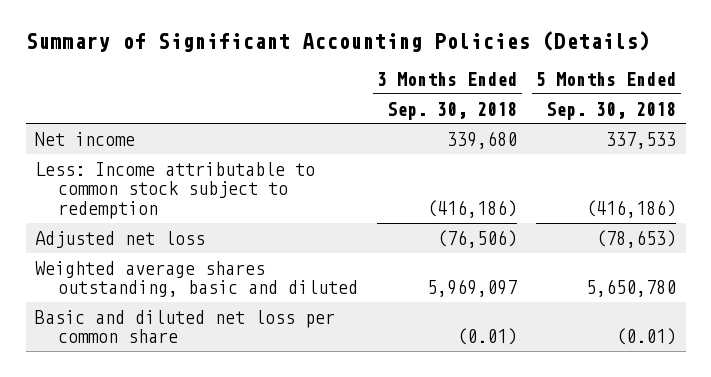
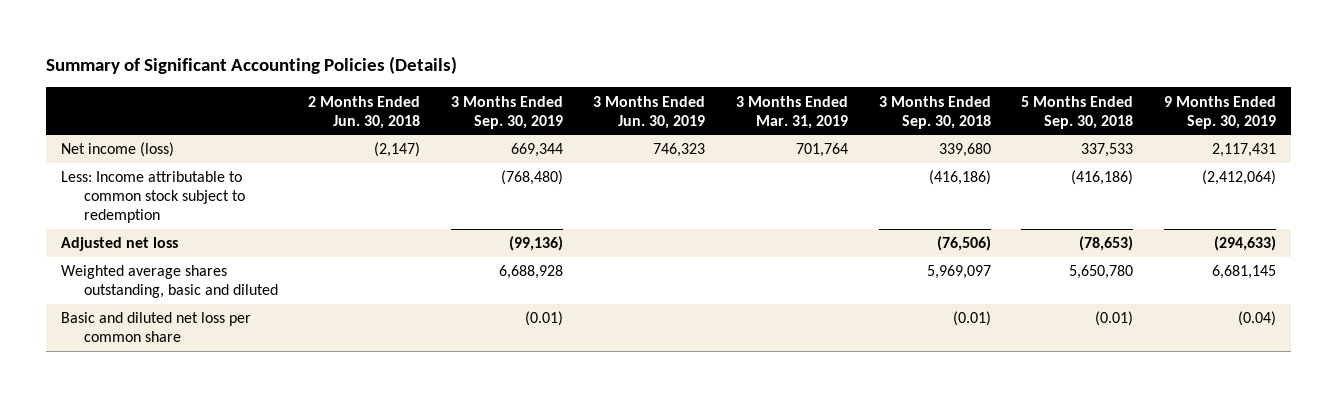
none -> [308,95,421,129] 2 Months Ended Jun. 30, 2018
none -> [450,95,563,129] 3 Months Ended Sep. 30, 2019
none -> [593,95,706,129] 3 Months Ended Jun. 30, 2019
none -> [735,95,848,129] 3 Months Ended Mar. 31, 2019
none -> [1163,95,1276,129] 9 Months Ended Sep. 30, 2019
[35,131,136,146] Net income -> [61,142,175,158] Net income (loss)

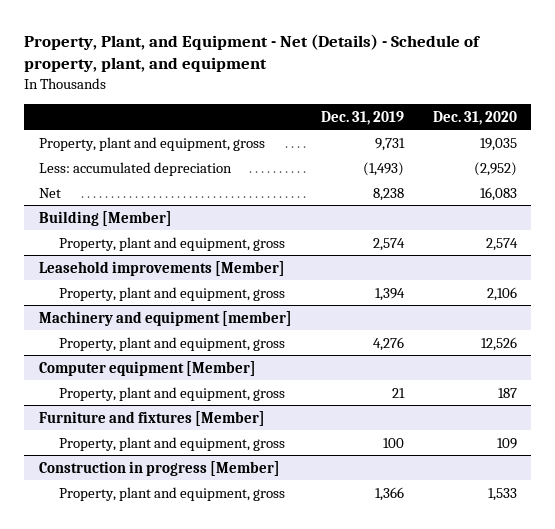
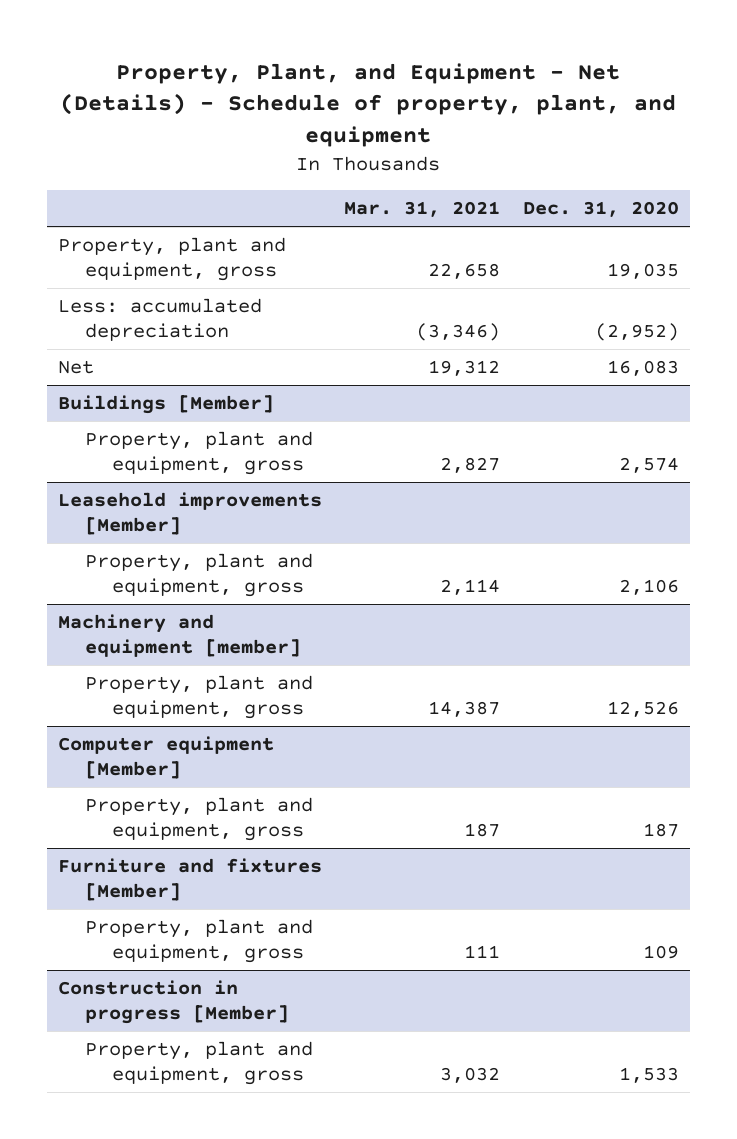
[320,110,404,125] Dec. 31, 2019 -> none
none -> [344,201,501,218] Mar. 31, 2021
[38,210,172,226] Building [Member] -> [58,395,275,415] Buildings [Member]

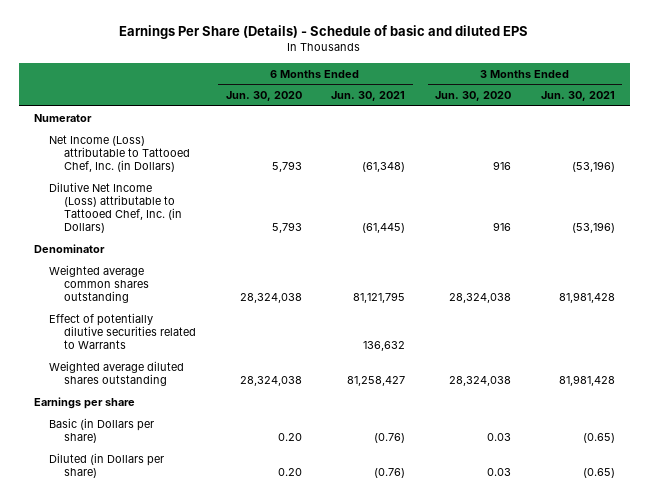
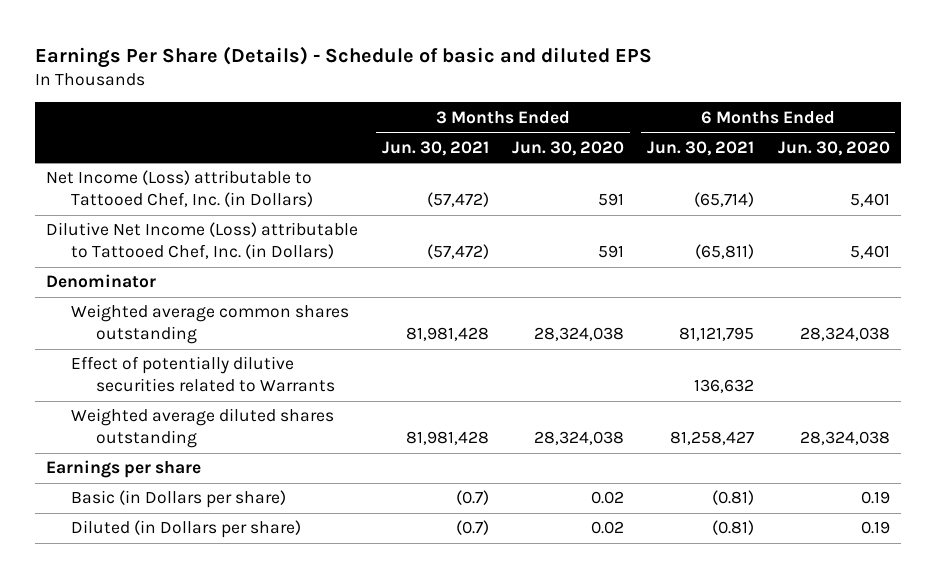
[33,113,92,122] Numerator -> none
[271,161,302,173] 5,793 -> [849,193,890,208] 5,401
[362,162,406,173] (61,348) -> [694,192,755,208] (65,714)
[493,161,512,171] 916 -> [597,193,624,207] 591
[571,161,615,173] (53,196) -> [426,192,489,208] (57,472)
[271,222,302,234] 5,793 -> [849,245,890,260] 5,401
[362,223,406,234] (61,445) -> [695,244,755,260] (65,811)
[493,222,512,232] 916 -> [597,245,624,259] 591
[571,222,615,234] (53,196) -> [426,244,489,260] (57,472)
[277,433,302,442] 0.20 -> [860,491,890,505] 0.19
[374,433,406,444] (0.76) -> [712,490,755,506] (0.81)
[487,433,512,442] 0.03 -> [590,491,624,505] 0.02
[582,433,615,444] (0.65) -> [455,490,489,506] (0.7)
[277,468,302,477] 0.20 -> [860,521,890,535] 0.19
[374,468,406,479] (0.76) -> [712,520,755,536] (0.81)
[487,468,512,477] 0.03 -> [590,521,624,535] 0.02
[582,468,615,479] (0.65) -> [455,520,489,536] (0.7)

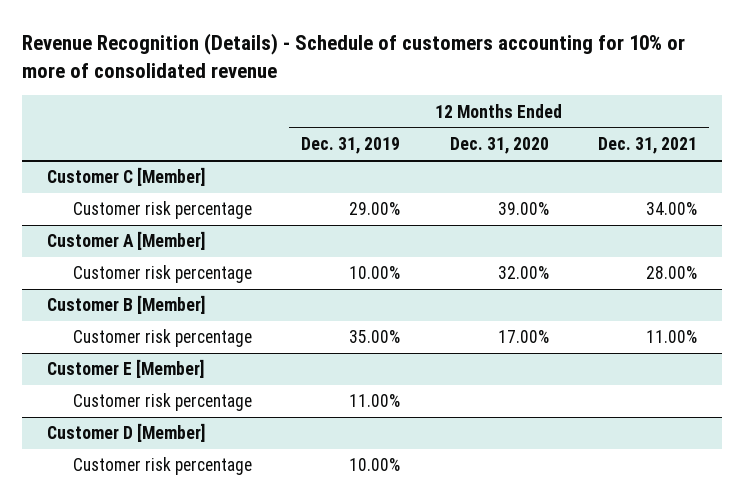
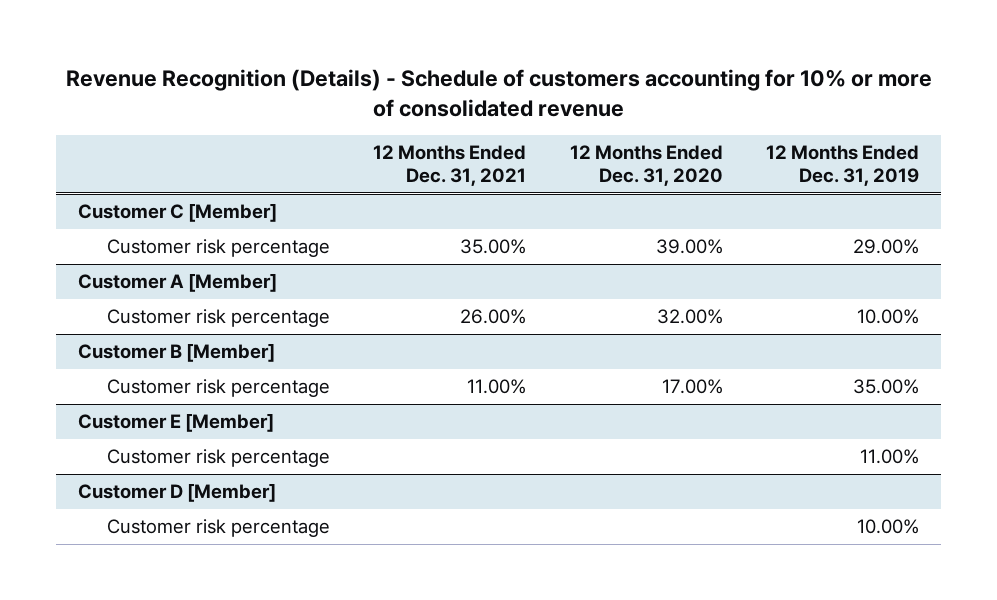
[646,202,698,216] 34.00% -> [460,239,527,255] 35.00%
[646,266,698,280] 28.00% -> [460,309,527,325] 26.00%

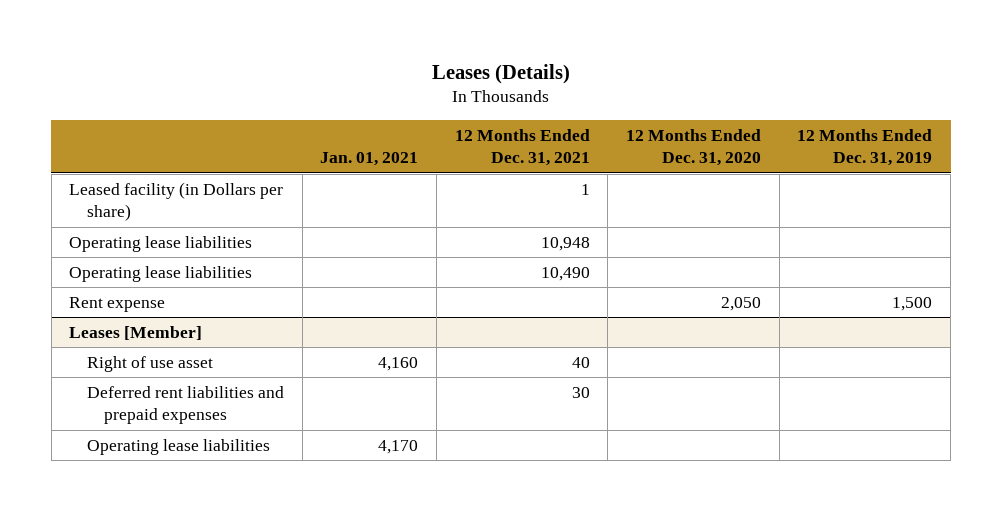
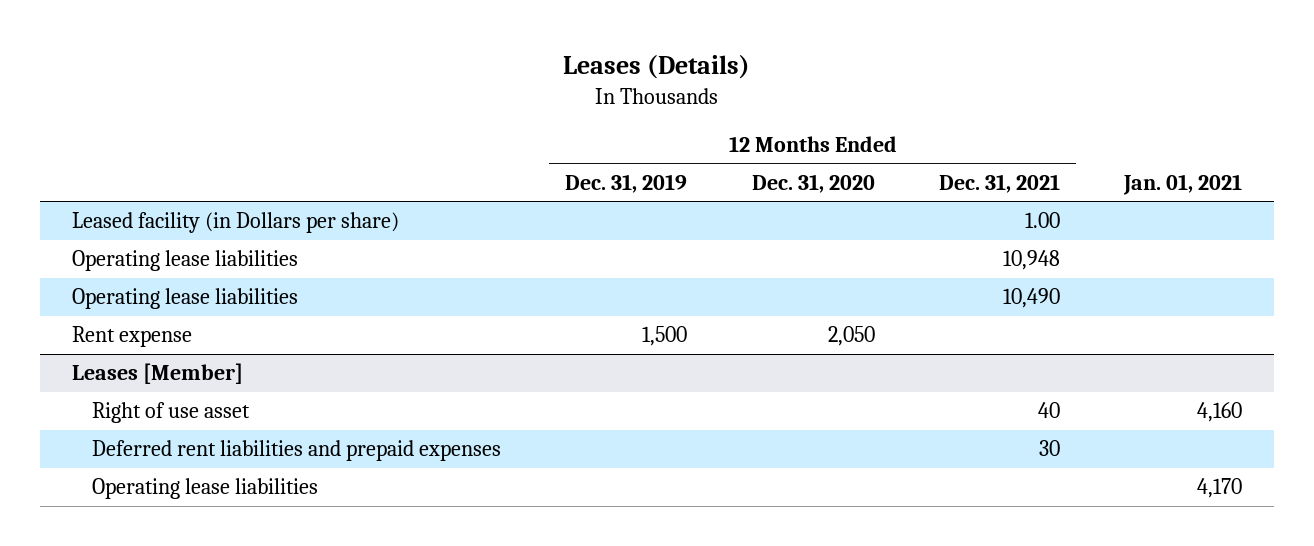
[580,183,590,195] 1 -> [1024,212,1060,229] 1.00

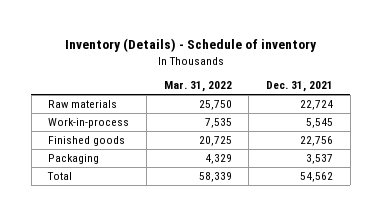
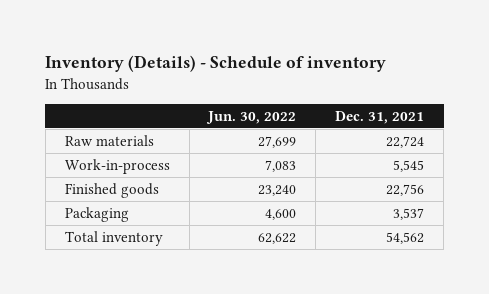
[163,81,232,93] Mar. 31, 2022 -> none
none -> [206,110,297,124] Jun. 30, 2022
[47,171,73,180] Total -> [64,230,163,246] Total inventory

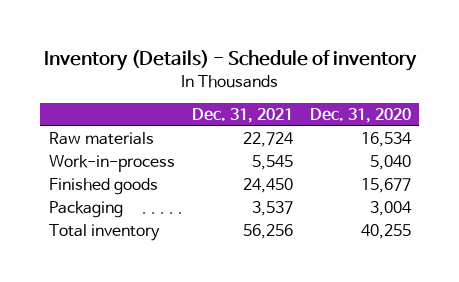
[206,110,297,124] Jun. 30, 2022 -> none
none -> [309,107,411,123] Dec. 31, 2020
[386,183,425,196] 22,756 -> [242,178,293,194] 24,450
[386,231,425,244] 54,562 -> [242,224,293,240] 56,256

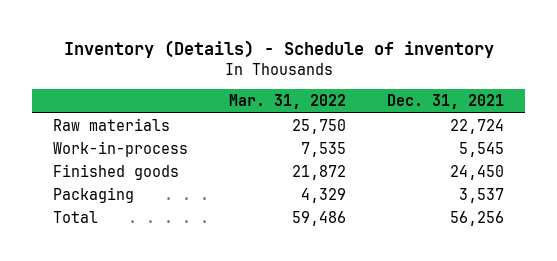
[309,107,411,123] Dec. 31, 2020 -> none
none -> [229,94,347,110] Mar. 31, 2022
[48,224,160,242] Total inventory -> [52,211,98,224] Total

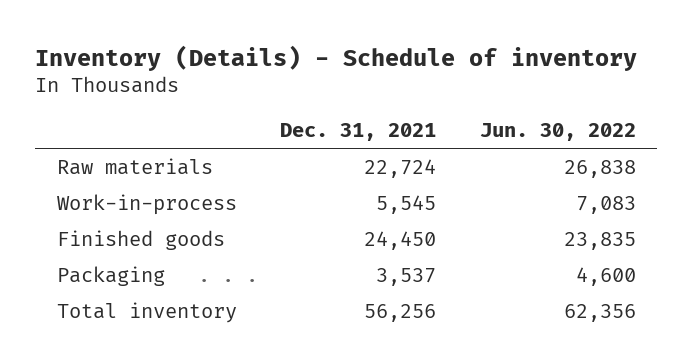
[229,94,347,110] Mar. 31, 2022 -> none
none -> [479,123,636,142] Jun. 30, 2022
[52,211,98,224] Total -> [56,302,237,324] Total inventory

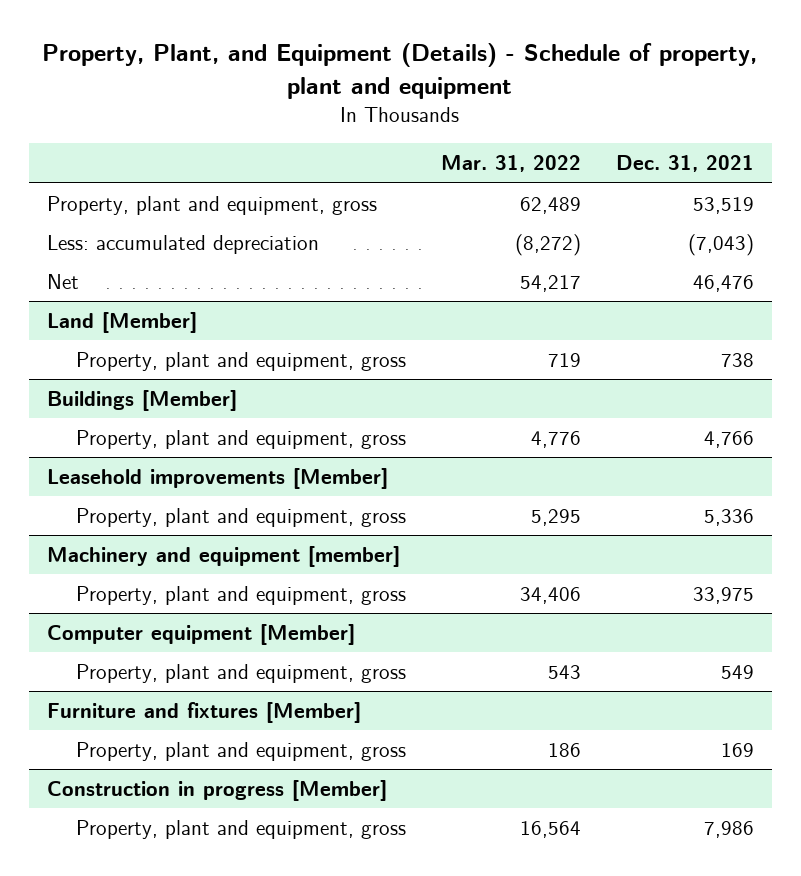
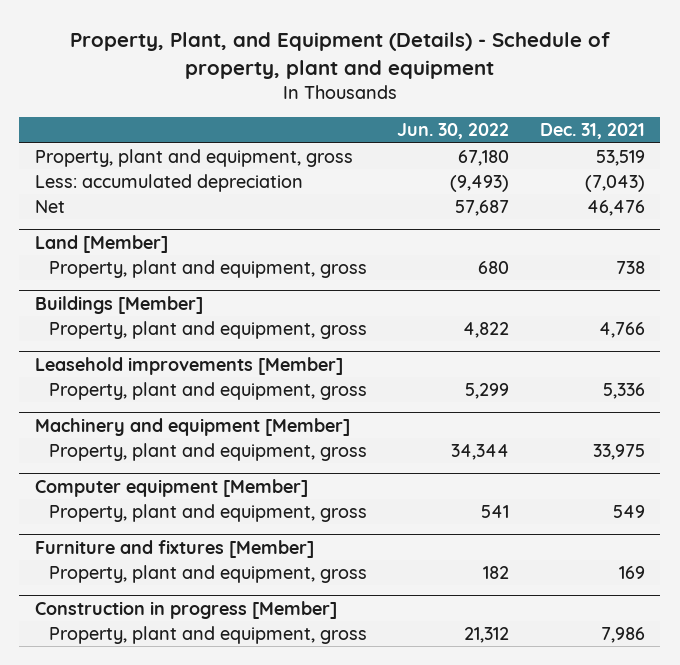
[440,155,581,173] Mar. 31, 2022 -> none
none -> [397,123,510,140] Jun. 30, 2022
[46,545,400,567] Machinery and equipment [member] -> [34,417,350,436] Machinery and equipment [Member]

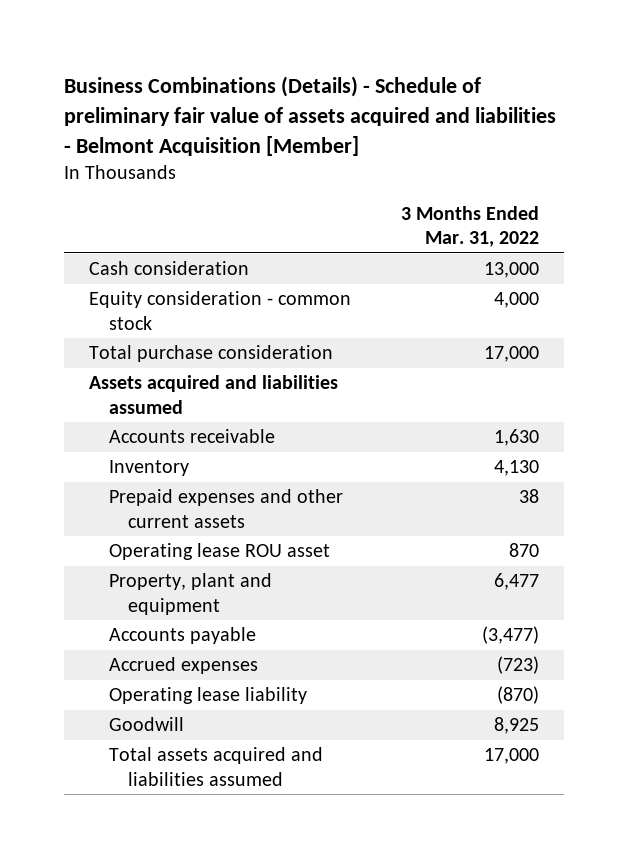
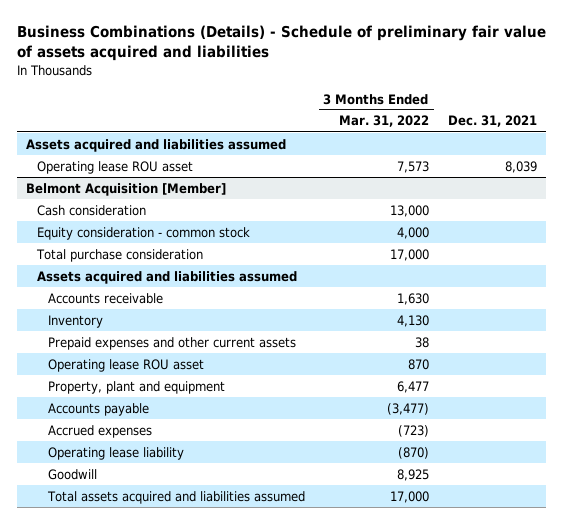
[63,76,556,157] Business Combinations (Details) - Schedule of preliminary fair value of assets acquired and liabilities - Belmont Acquisition [Member] -> [16,25,546,62] Business Combinations (Details) - Schedule of preliminary fair value of assets acquired and liabilities
none -> [447,115,537,128] Dec. 31, 2021
none -> [26,138,287,152] Assets acquired and liabilities assumed
none -> [37,160,194,174] Operating lease ROU asset
none -> [26,182,227,196] Belmont Acquisition [Member]

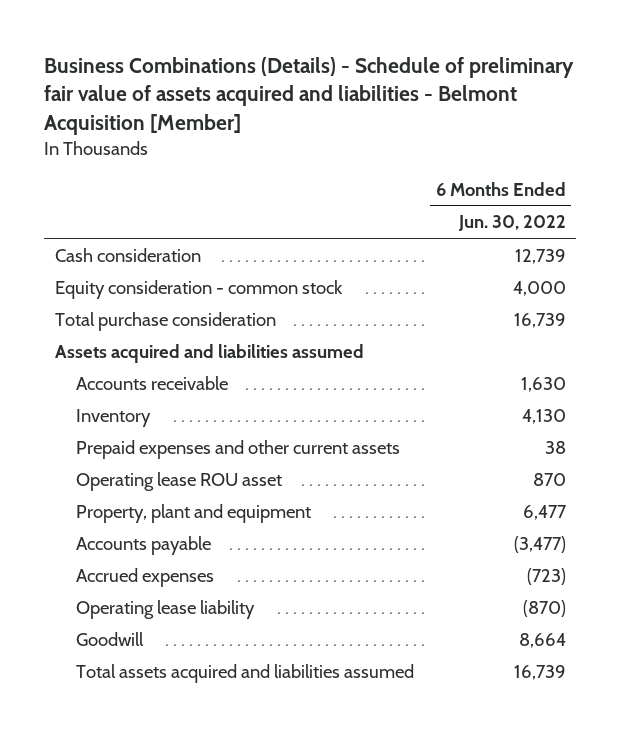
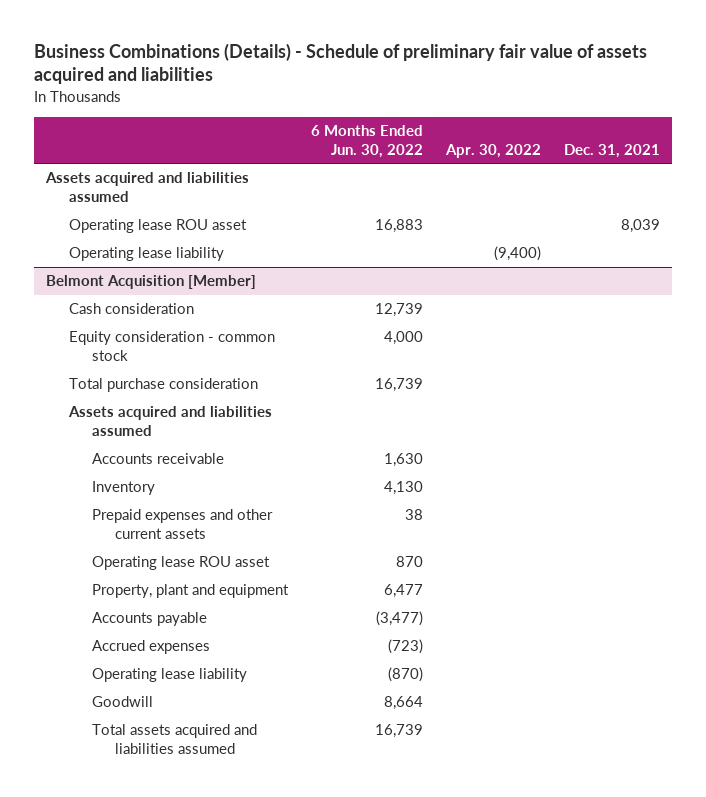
[44,56,575,136] Business Combinations (Details) - Schedule of preliminary fair value of assets acquired and liabilities - Belmont Acquisition [Member] -> [34,42,648,85] Business Combinations (Details) - Schedule of preliminary fair value of assets acquired and liabilities
none -> [444,143,541,158] Apr. 30, 2022
none -> [563,143,660,158] Dec. 31, 2021
none -> [44,172,249,203] Assets acquired and liabilities assumed
none -> [68,219,247,234] Operating lease ROU asset
none -> [68,247,224,262] Operating lease liability
none -> [45,275,256,290] Belmont Acquisition [Member]

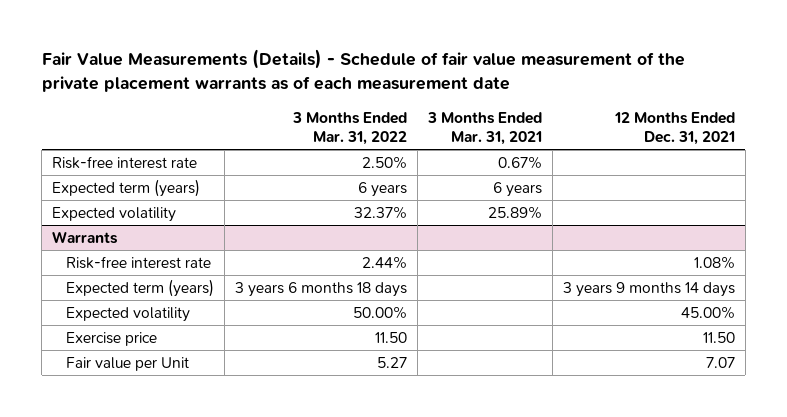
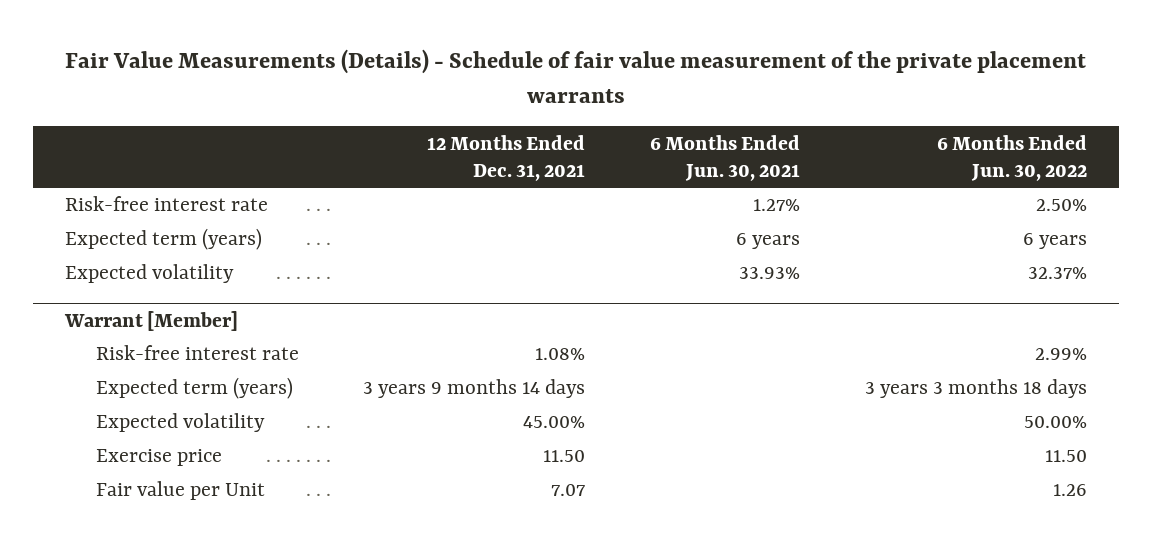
[41,49,685,93] Fair Value Measurements (Details) - Schedule of fair value measurement of the private placement warrants as of each measurement date -> [65,49,1087,104] Fair Value Measurements (Details) - Schedule of fair value measurement of the private placement warrants
[291,111,407,145] 3 Months Ended Mar. 31, 2022 -> none
[426,111,542,145] 3 Months Ended Mar. 31, 2021 -> none
none -> [650,134,801,181] 6 Months Ended Jun. 30, 2021
none -> [936,134,1087,181] 6 Months Ended Jun. 30, 2022
[52,230,119,244] Warrants -> [64,311,239,332] Warrant [Member]

